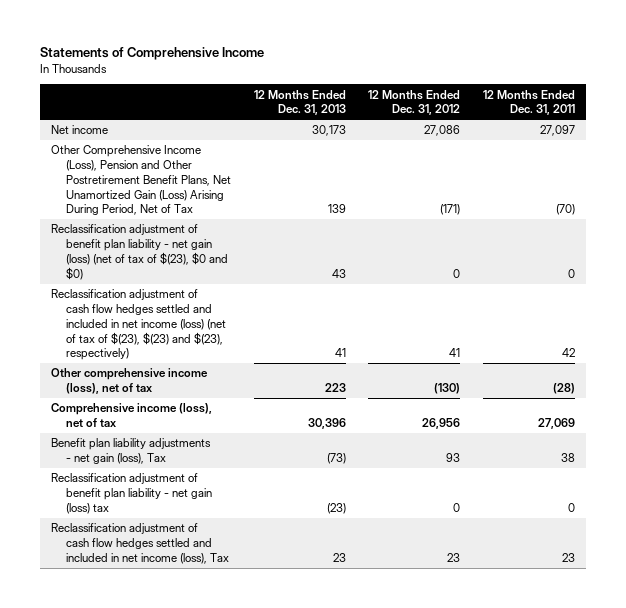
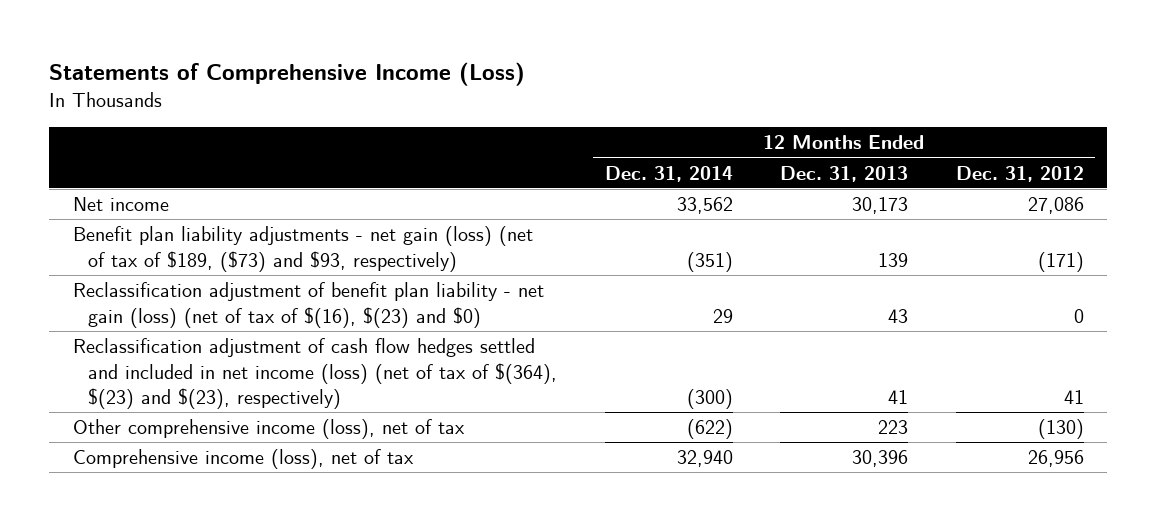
[39,47,264,61] Statements of Comprehensive Income -> [48,61,525,86] Statements of Comprehensive Income (Loss)
[482,89,575,116] 12 Months Ended Dec. 31, 2011 -> none
none -> [604,165,733,182] Dec. 31, 2014
[50,145,232,216] Other Comprehensive Income (Loss), Pension and Other Postretirement Benefit Plans, Net Unamortized Gain (Loss) Arising During Period, Net of Tax -> [72,226,533,272] Benefit plan liability adjustments - net gain (loss) (net of tax of $189, ($73) and $93, respectively)
[50,224,229,280] Reclassification adjustment of benefit plan liability - net gain (loss) (net of tax of $(23), $0 and $0) -> [72,282,544,328] Reclassification adjustment of benefit plan liability - net gain (loss) (net of tax of $(16), $(23) and $0)
[50,289,227,361] Reclassification adjustment of cash flow hedges settled and included in net income (loss) (net of tax of $(23), $(23) and $(23), respectively) -> [72,338,558,409] Reclassification adjustment of cash flow hedges settled and included in net income (loss) (net of tax of $(364), $(23) and $(23), respectively)
[50,438,211,465] Benefit plan liability adjustments - net gain (loss), Tax -> none
[50,473,213,514] Reclassification adjustment of benefit plan liability - net gain (loss) tax -> none
[50,523,230,564] Reclassification adjustment of cash flow hedges settled and included in net income (loss), Tax -> none

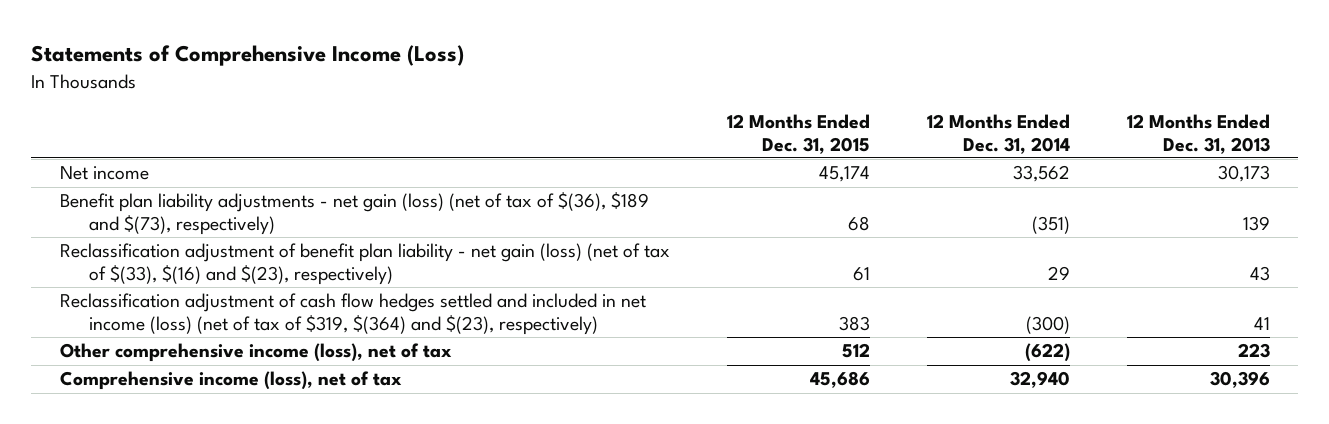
[955,165,1084,182] Dec. 31, 2012 -> none
none -> [726,113,870,154] 12 Months Ended Dec. 31, 2015
[72,226,533,272] Benefit plan liability adjustments - net gain (loss) (net of tax of $189, ($73) and $93, respectively) -> [59,192,649,236] Benefit plan liability adjustments - net gain (loss) (net of tax of $(36), $189 and $(73), respectively)
[72,282,544,328] Reclassification adjustment of benefit plan liability - net gain (loss) (net of tax of $(16), $(23) and $0) -> [59,243,670,286] Reclassification adjustment of benefit plan liability - net gain (loss) (net of tax of $(33), $(16) and $(23), respectively)
[72,338,558,409] Reclassification adjustment of cash flow hedges settled and included in net income (loss) (net of tax of $(364), $(23) and $(23), respectively) -> [59,293,646,336] Reclassification adjustment of cash flow hedges settled and included in net income (loss) (net of tax of $319, $(364) and $(23), respectively)

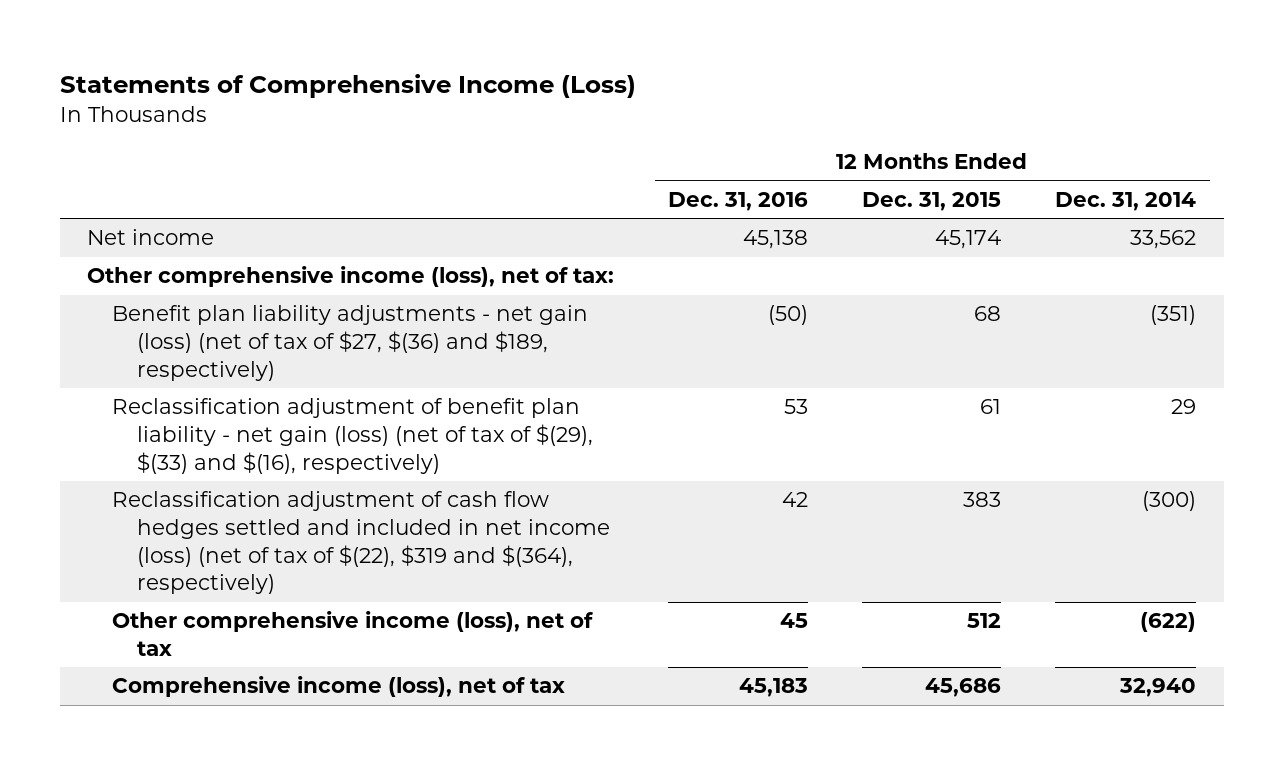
[1126,113,1270,154] 12 Months Ended Dec. 31, 2013 -> none
none -> [668,191,809,211] Dec. 31, 2016
none -> [86,266,614,288] Other comprehensive income (loss), net of tax:
[59,192,649,236] Benefit plan liability adjustments - net gain (loss) (net of tax of $(36), $189 and $(73), respectively) -> [111,305,588,381] Benefit plan liability adjustments - net gain (loss) (net of tax of $27, $(36) and $189, respectively)
[59,243,670,286] Reclassification adjustment of benefit plan liability - net gain (loss) (net of tax of $(33), $(16) and $(23), respectively) -> [111,398,593,474] Reclassification adjustment of benefit plan liability - net gain (loss) (net of tax of $(29), $(33) and $(16), respectively)
[59,293,646,336] Reclassification adjustment of cash flow hedges settled and included in net income (loss) (net of tax of $319, $(364) and $(23), respectively) -> [111,491,610,595] Reclassification adjustment of cash flow hedges settled and included in net income (loss) (net of tax of $(22), $319 and $(364), respectively)

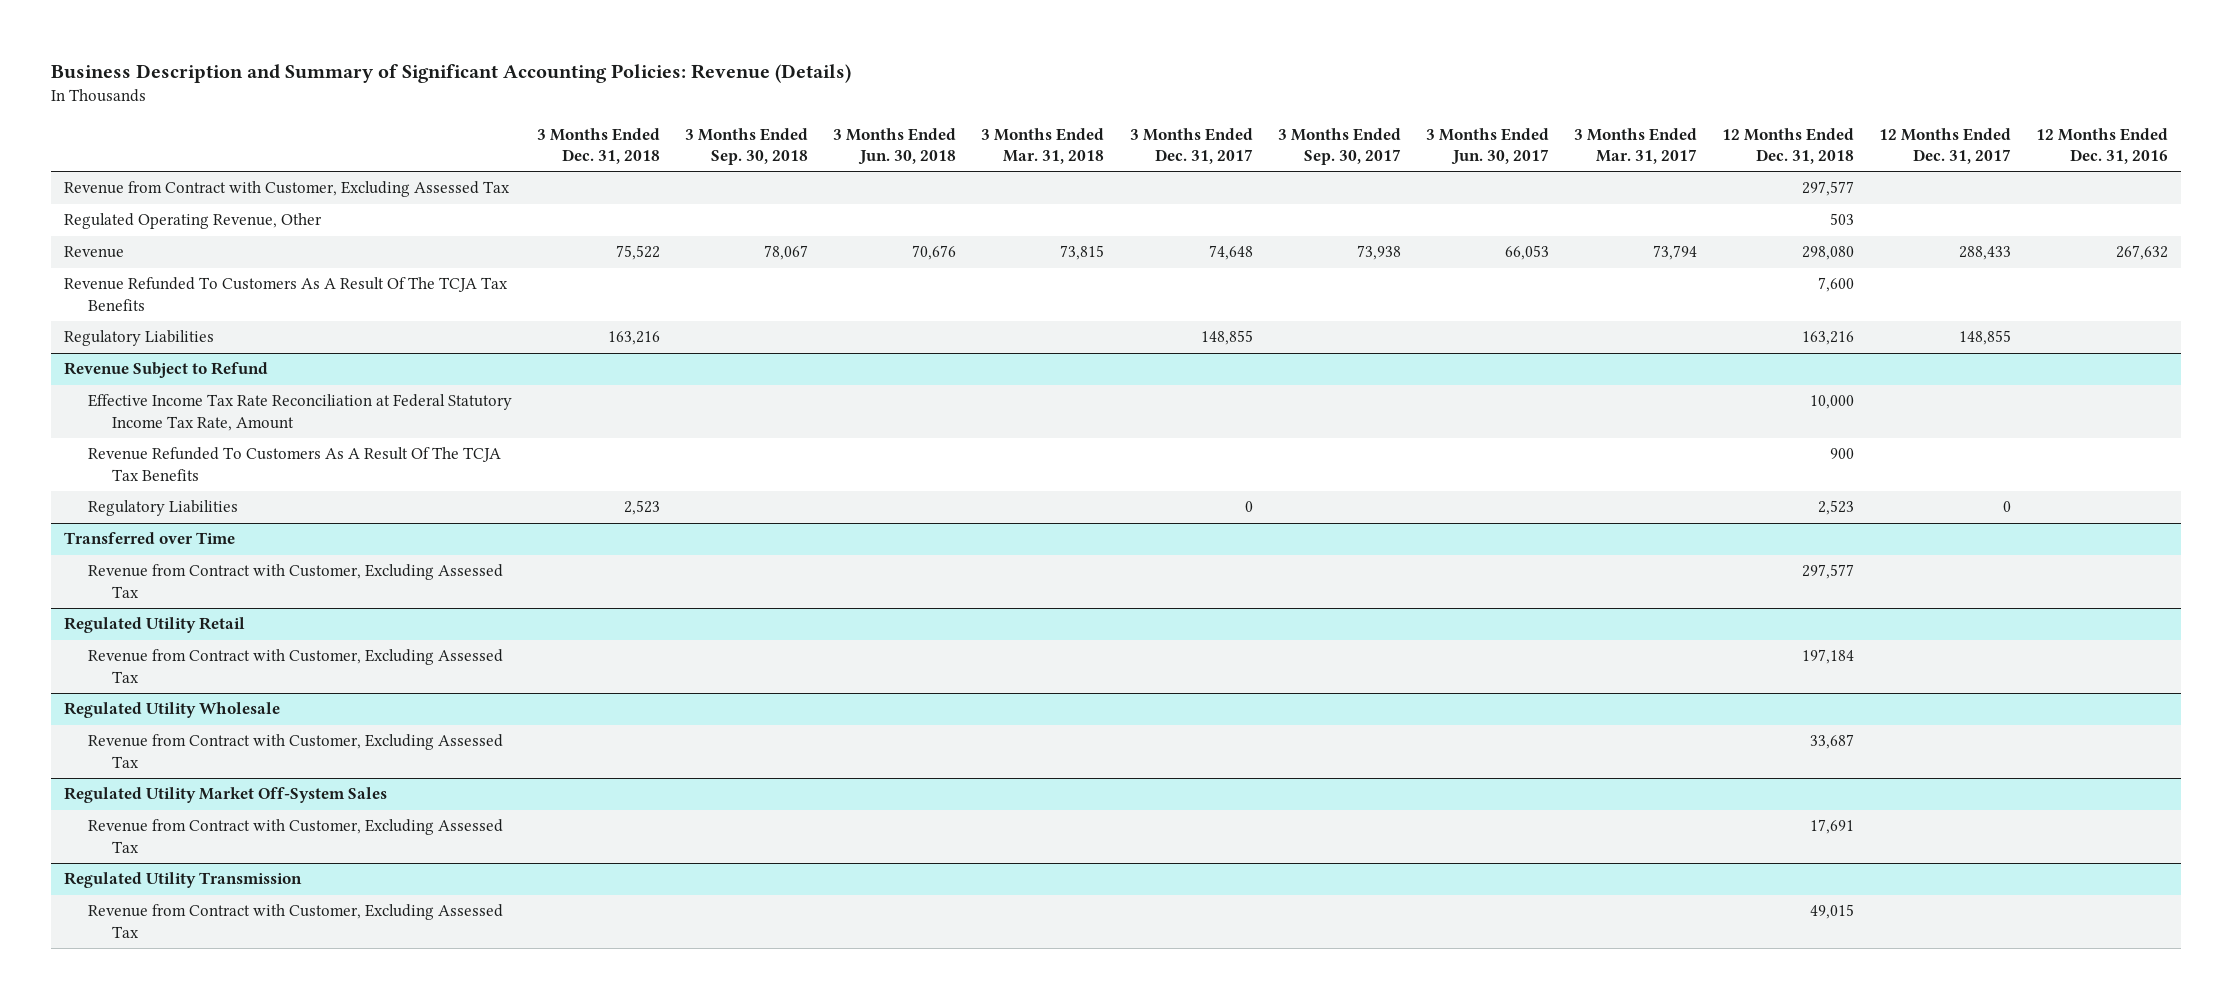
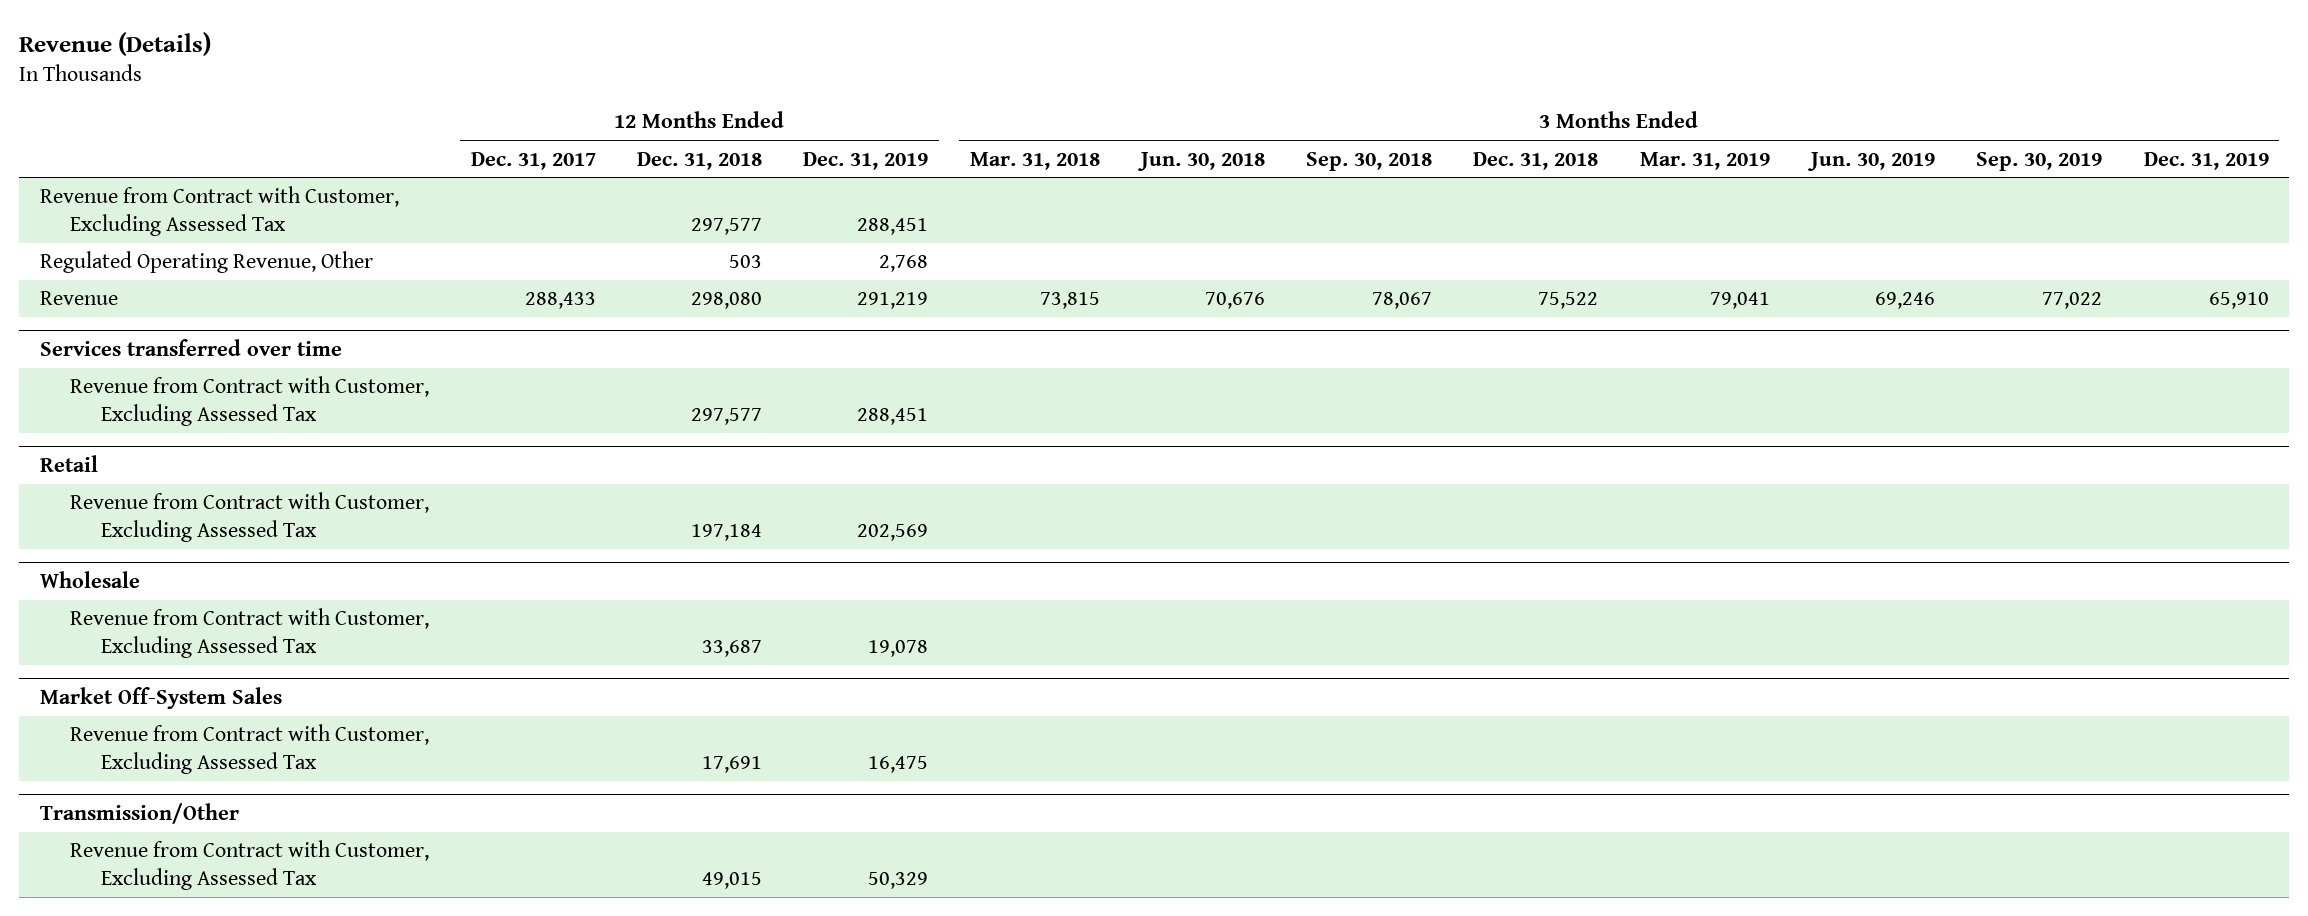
[51,63,852,83] Business Description and Summary of Significant Accounting Policies: Revenue (Details) -> [18,32,211,57] Revenue (Details)
[1129,127,1253,165] 3 Months Ended Dec. 31, 2017 -> none
[1277,127,1401,166] 3 Months Ended Sep. 30, 2017 -> none
[1425,127,1549,166] 3 Months Ended Jun. 30, 2017 -> none
[1573,127,1697,165] 3 Months Ended Mar. 31, 2017 -> none
[2036,127,2169,165] 12 Months Ended Dec. 31, 2016 -> none
none -> [803,151,929,170] Dec. 31, 2019
none -> [1639,151,1770,170] Mar. 31, 2019
none -> [1807,151,1936,171] Jun. 30, 2019
none -> [1976,151,2103,171] Sep. 30, 2019
none -> [2143,151,2269,170] Dec. 31, 2019
[63,277,508,311] Revenue Refunded To Customers As A Result Of The TCJA Tax Benefits -> none
[63,330,214,347] Regulatory Liabilities -> none
[63,362,268,379] Revenue Subject to Refund -> none
[87,394,512,431] Effective Income Tax Rate Reconciliation at Federal Statutory Income Tax Rate, Amount -> none
[87,447,501,481] Revenue Refunded To Customers As A Result Of The TCJA Tax Benefits -> none
[87,500,238,517] Regulatory Liabilities -> none
[63,532,235,545] Transferred over Time -> [39,339,342,357] Services transferred over time
[63,617,245,634] Regulated Utility Retail -> [39,455,98,473] Retail
[63,702,280,719] Regulated Utility Wholesale -> [39,571,140,589] Wholesale
[63,787,387,804] Regulated Utility Market Off-System Sales -> [39,687,282,710] Market Off-System Sales
[63,872,302,889] Regulated Utility Transmission -> [39,803,239,825] Transmission/Other

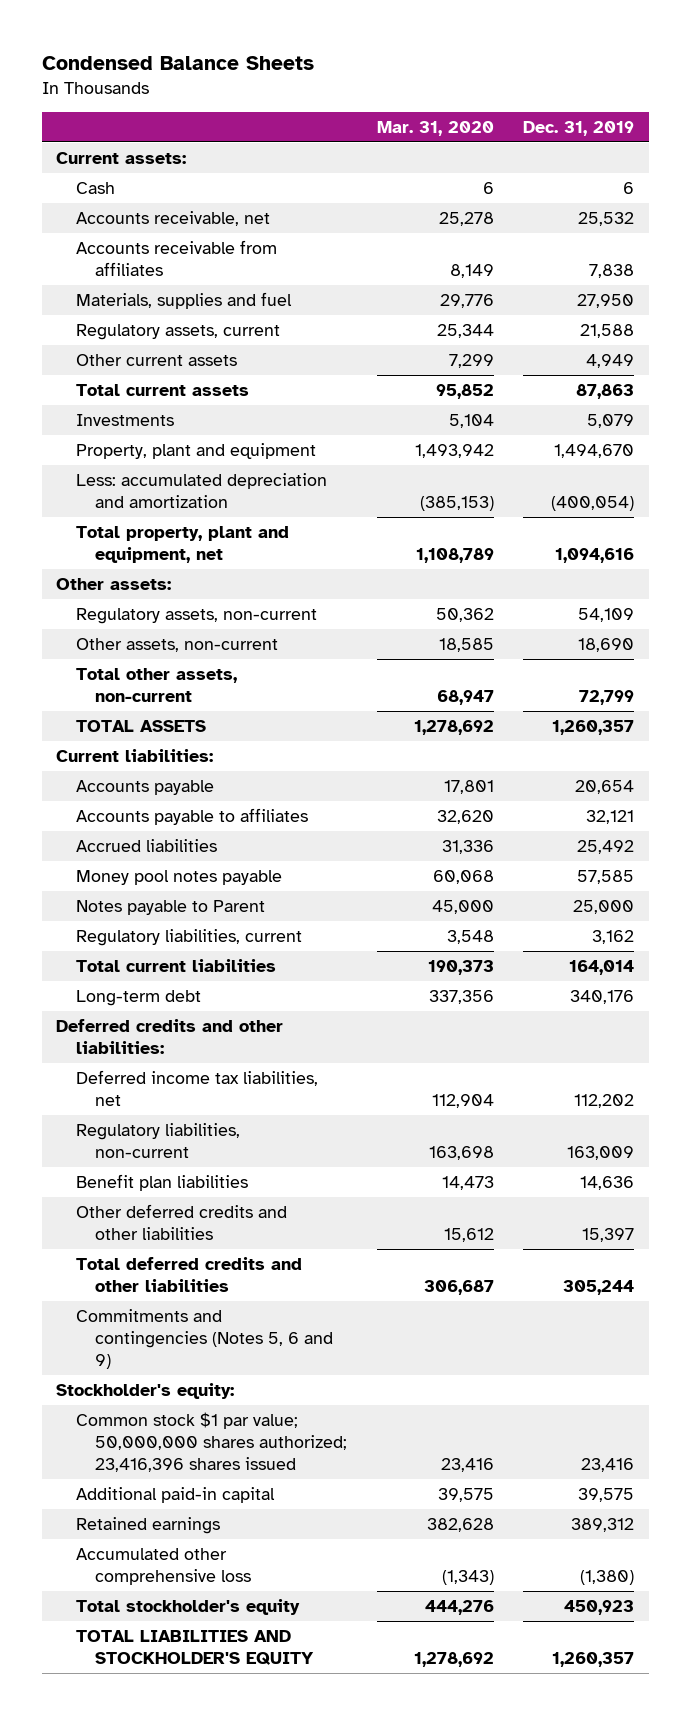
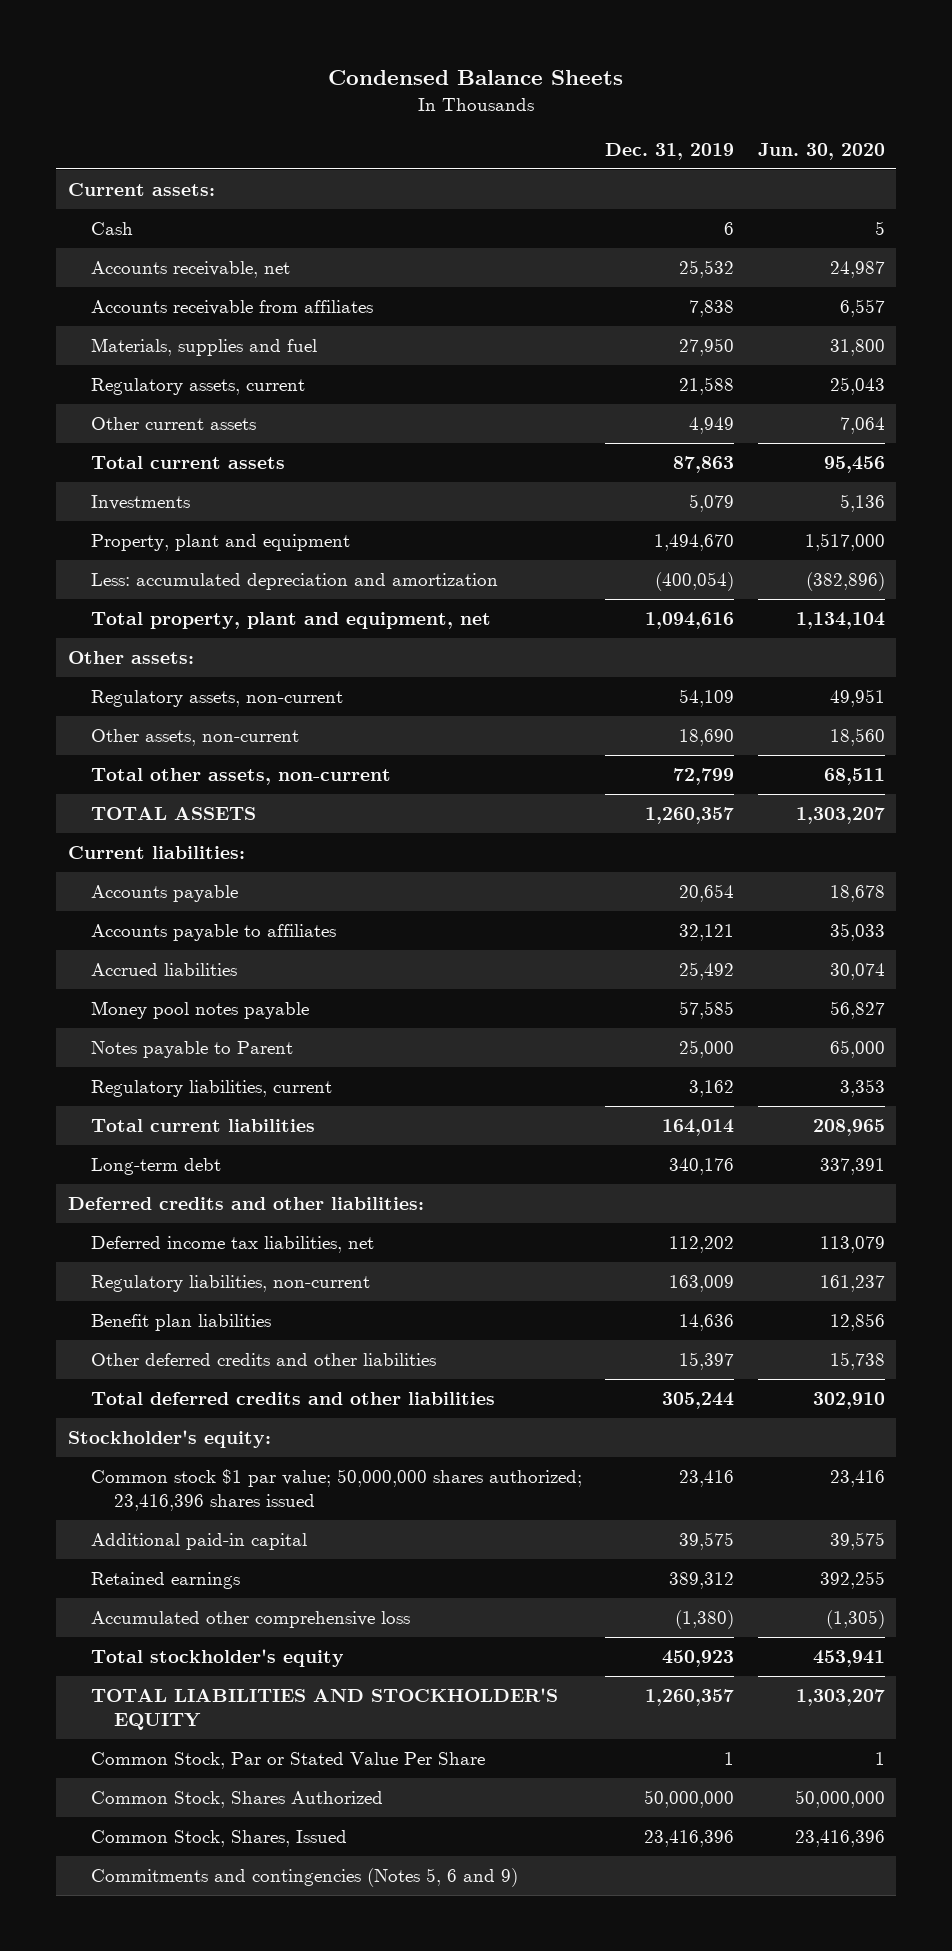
[376,121,494,137] Mar. 31, 2020 -> none
none -> [757,143,885,161] Jun. 30, 2020
none -> [90,1751,485,1769] Common Stock, Par or Stated Value Per Share
none -> [90,1790,383,1808] Common Stock, Shares Authorized
none -> [90,1829,347,1847] Common Stock, Shares, Issued
[75,1309,333,1370] Commitments and contingencies (Notes 5, 6 and 9) -> [90,1867,518,1887] Commitments and contingencies (Notes 5, 6 and 9)

